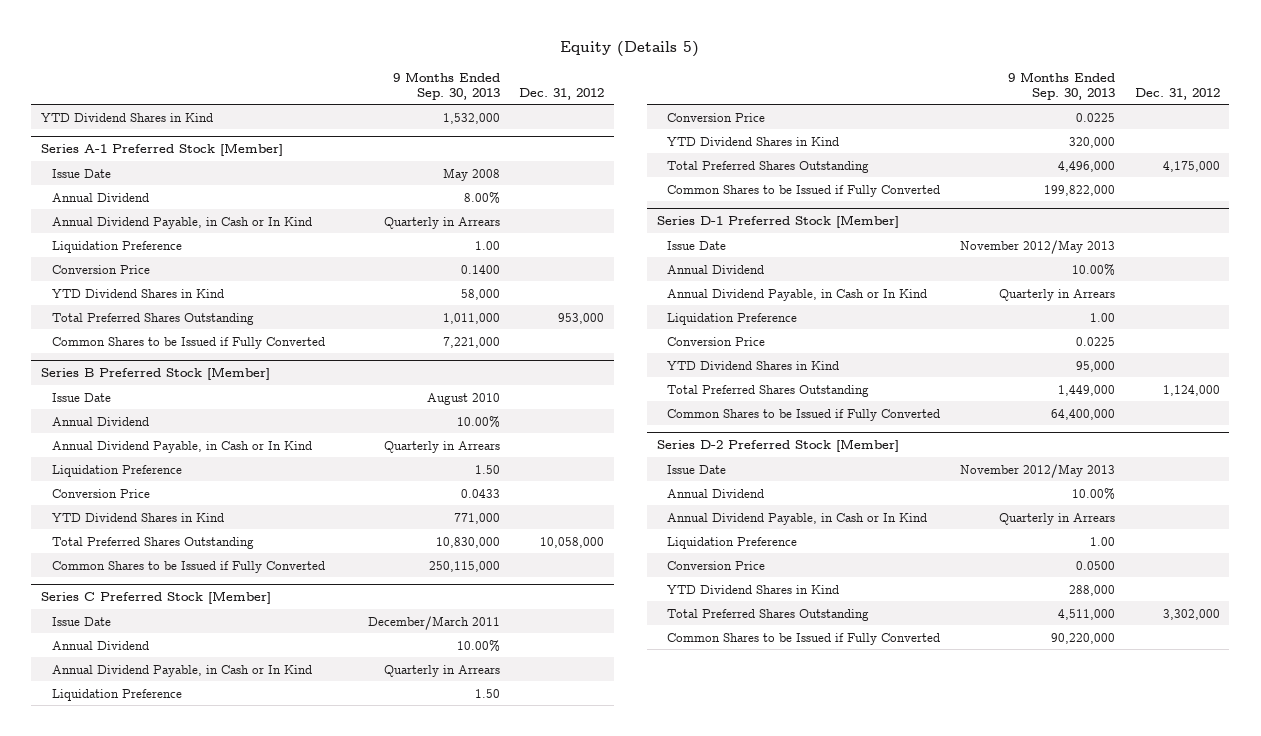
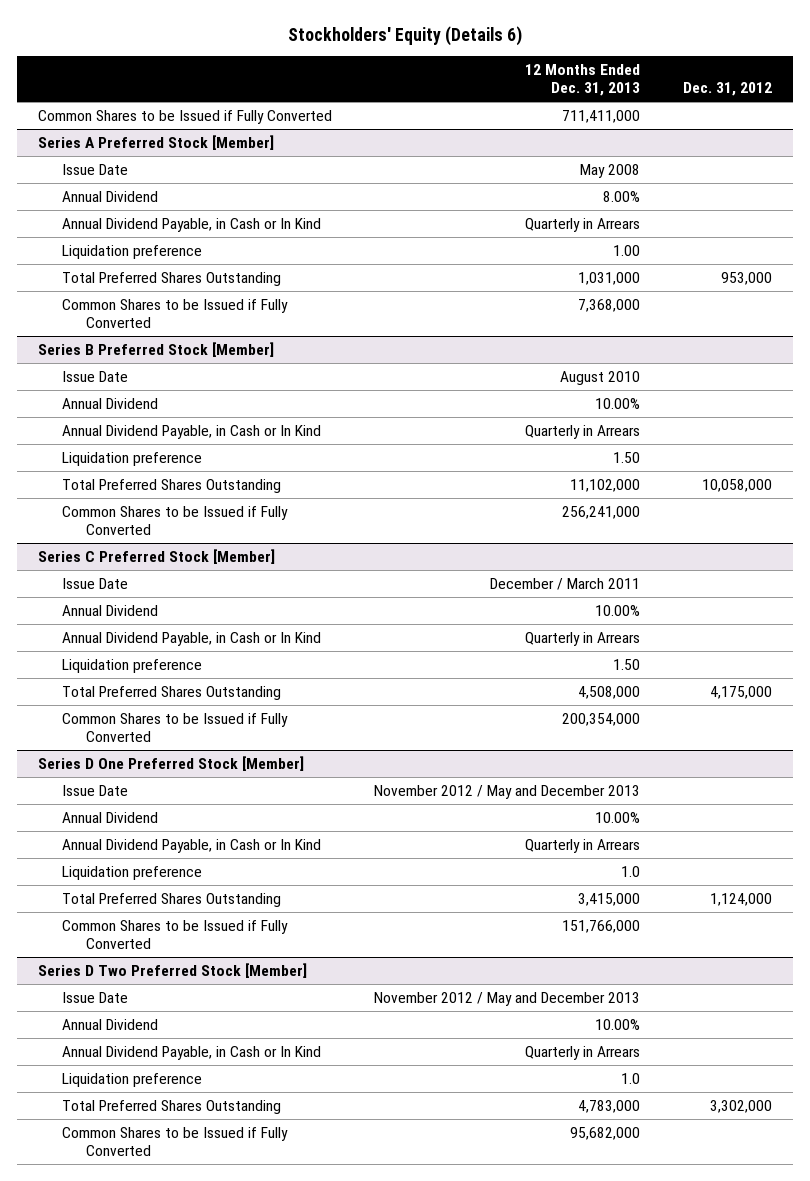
[560,40,700,57] Equity (Details 5) -> [287,25,522,46] Stockholders' Equity (Details 6)
[392,71,500,100] 9 Months Ended Sep. 30, 2013 -> none
none -> [525,64,641,96] 12 Months Ended Dec. 31, 2013
[41,112,214,122] YTD Dividend Shares in Kind -> none
none -> [38,110,333,125] Common Shares to be Issued if Fully Converted
[41,143,284,157] Series A-1 Preferred Stock [Member] -> [38,135,275,151] Series A Preferred Stock [Member]
[51,264,150,274] Conversion Price -> none
[51,288,224,298] YTD Dividend Shares in Kind -> none
[51,240,182,253] Liquidation Preference -> [62,245,203,260] Liquidation preference
[51,488,150,498] Conversion Price -> none
[51,512,224,522] YTD Dividend Shares in Kind -> none
[51,464,182,477] Liquidation Preference -> [62,452,203,467] Liquidation preference
[667,112,766,122] Conversion Price -> none
[667,136,840,146] YTD Dividend Shares in Kind -> none
[51,688,182,701] Liquidation Preference -> [62,659,203,674] Liquidation preference
[656,215,899,229] Series D-1 Preferred Stock [Member] -> [38,756,305,772] Series D One Preferred Stock [Member]
[667,336,766,346] Conversion Price -> none
[667,360,840,370] YTD Dividend Shares in Kind -> none
[667,312,798,325] Liquidation Preference -> [62,866,203,881] Liquidation preference
[656,439,899,453] Series D-2 Preferred Stock [Member] -> [38,963,308,979] Series D Two Preferred Stock [Member]
[667,560,766,570] Conversion Price -> none
[667,584,840,594] YTD Dividend Shares in Kind -> none
[667,536,798,549] Liquidation Preference -> [62,1073,203,1088] Liquidation preference

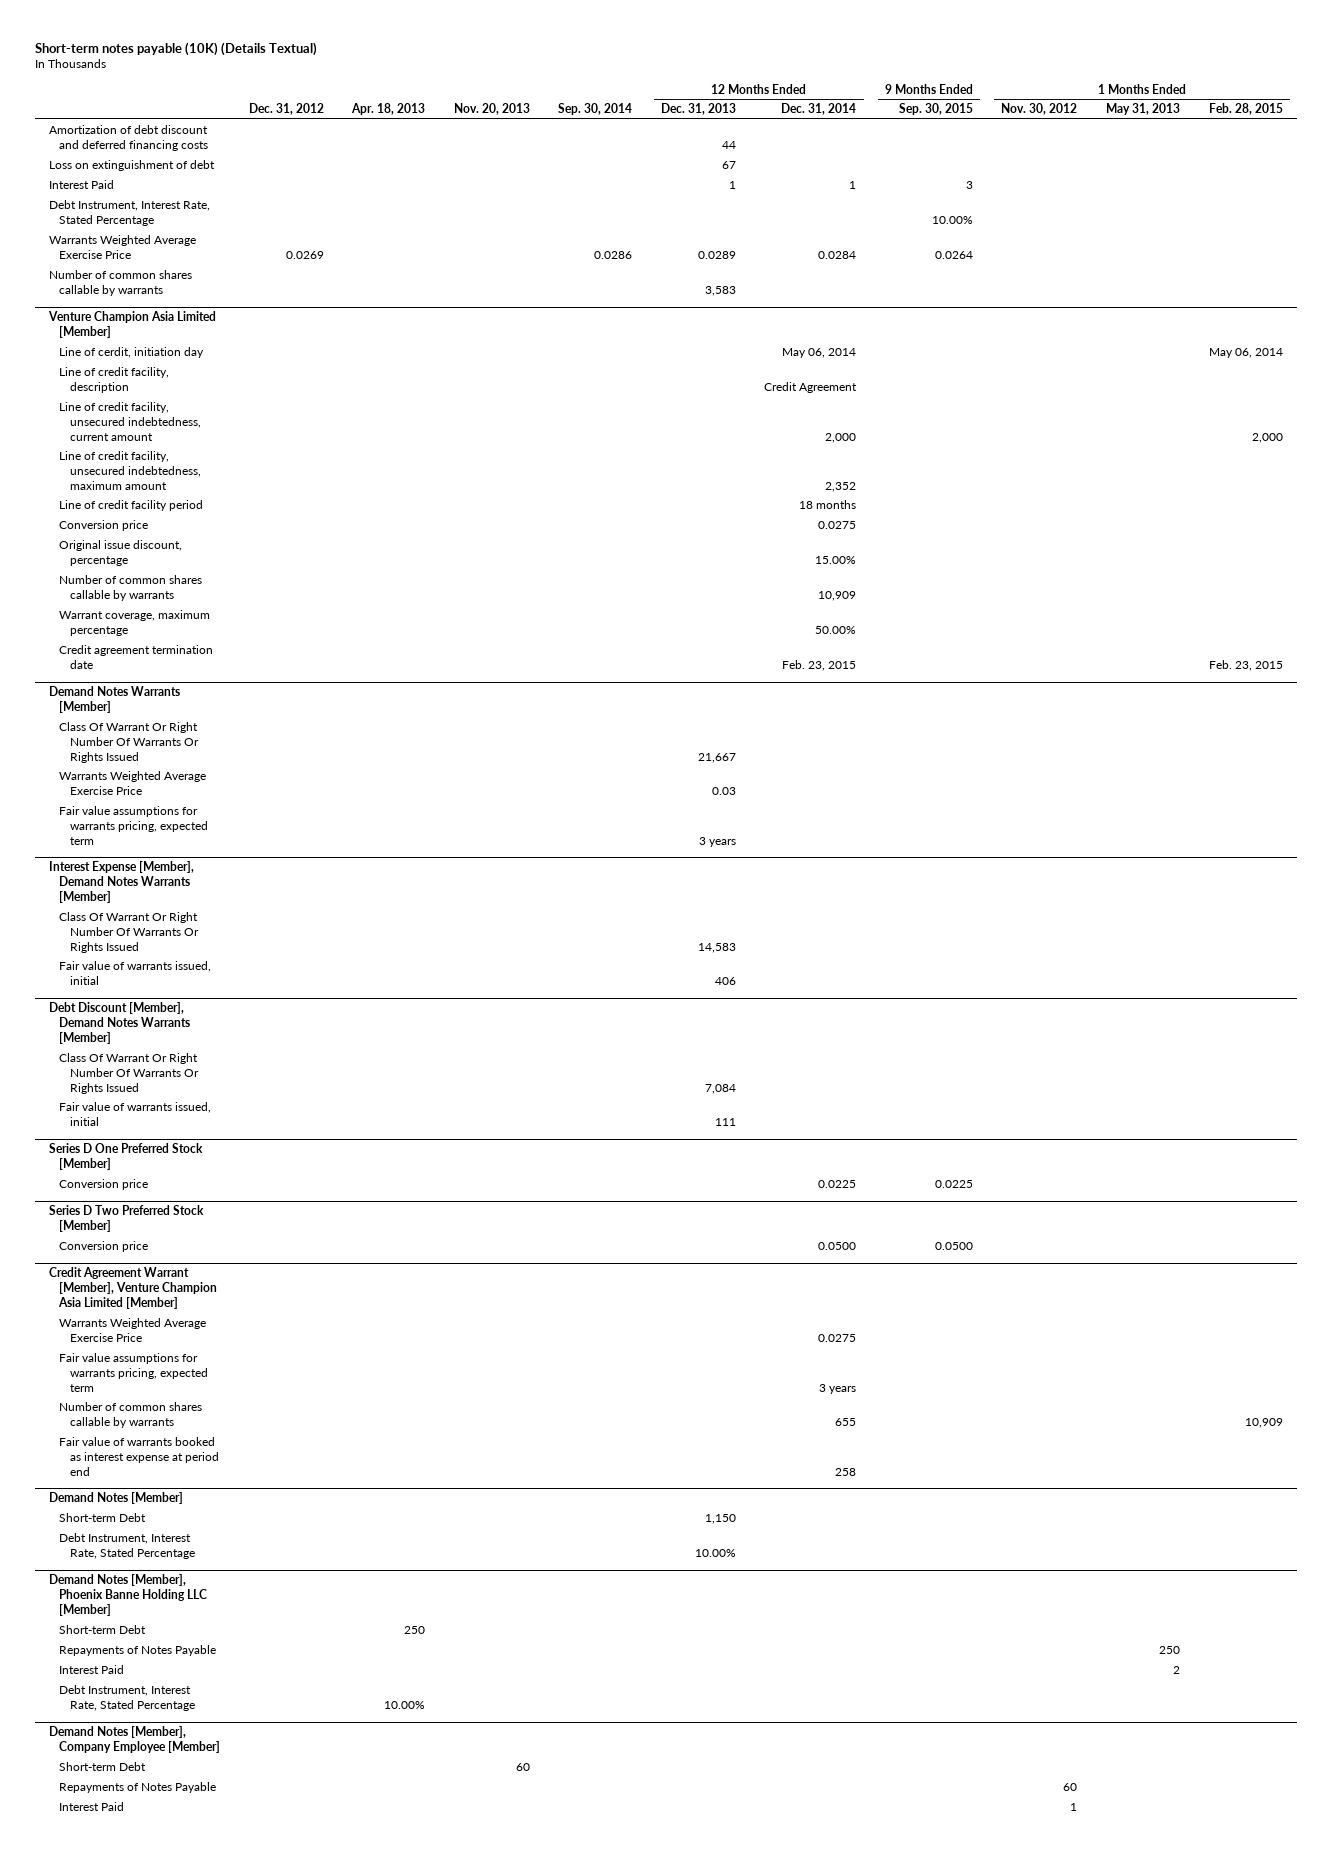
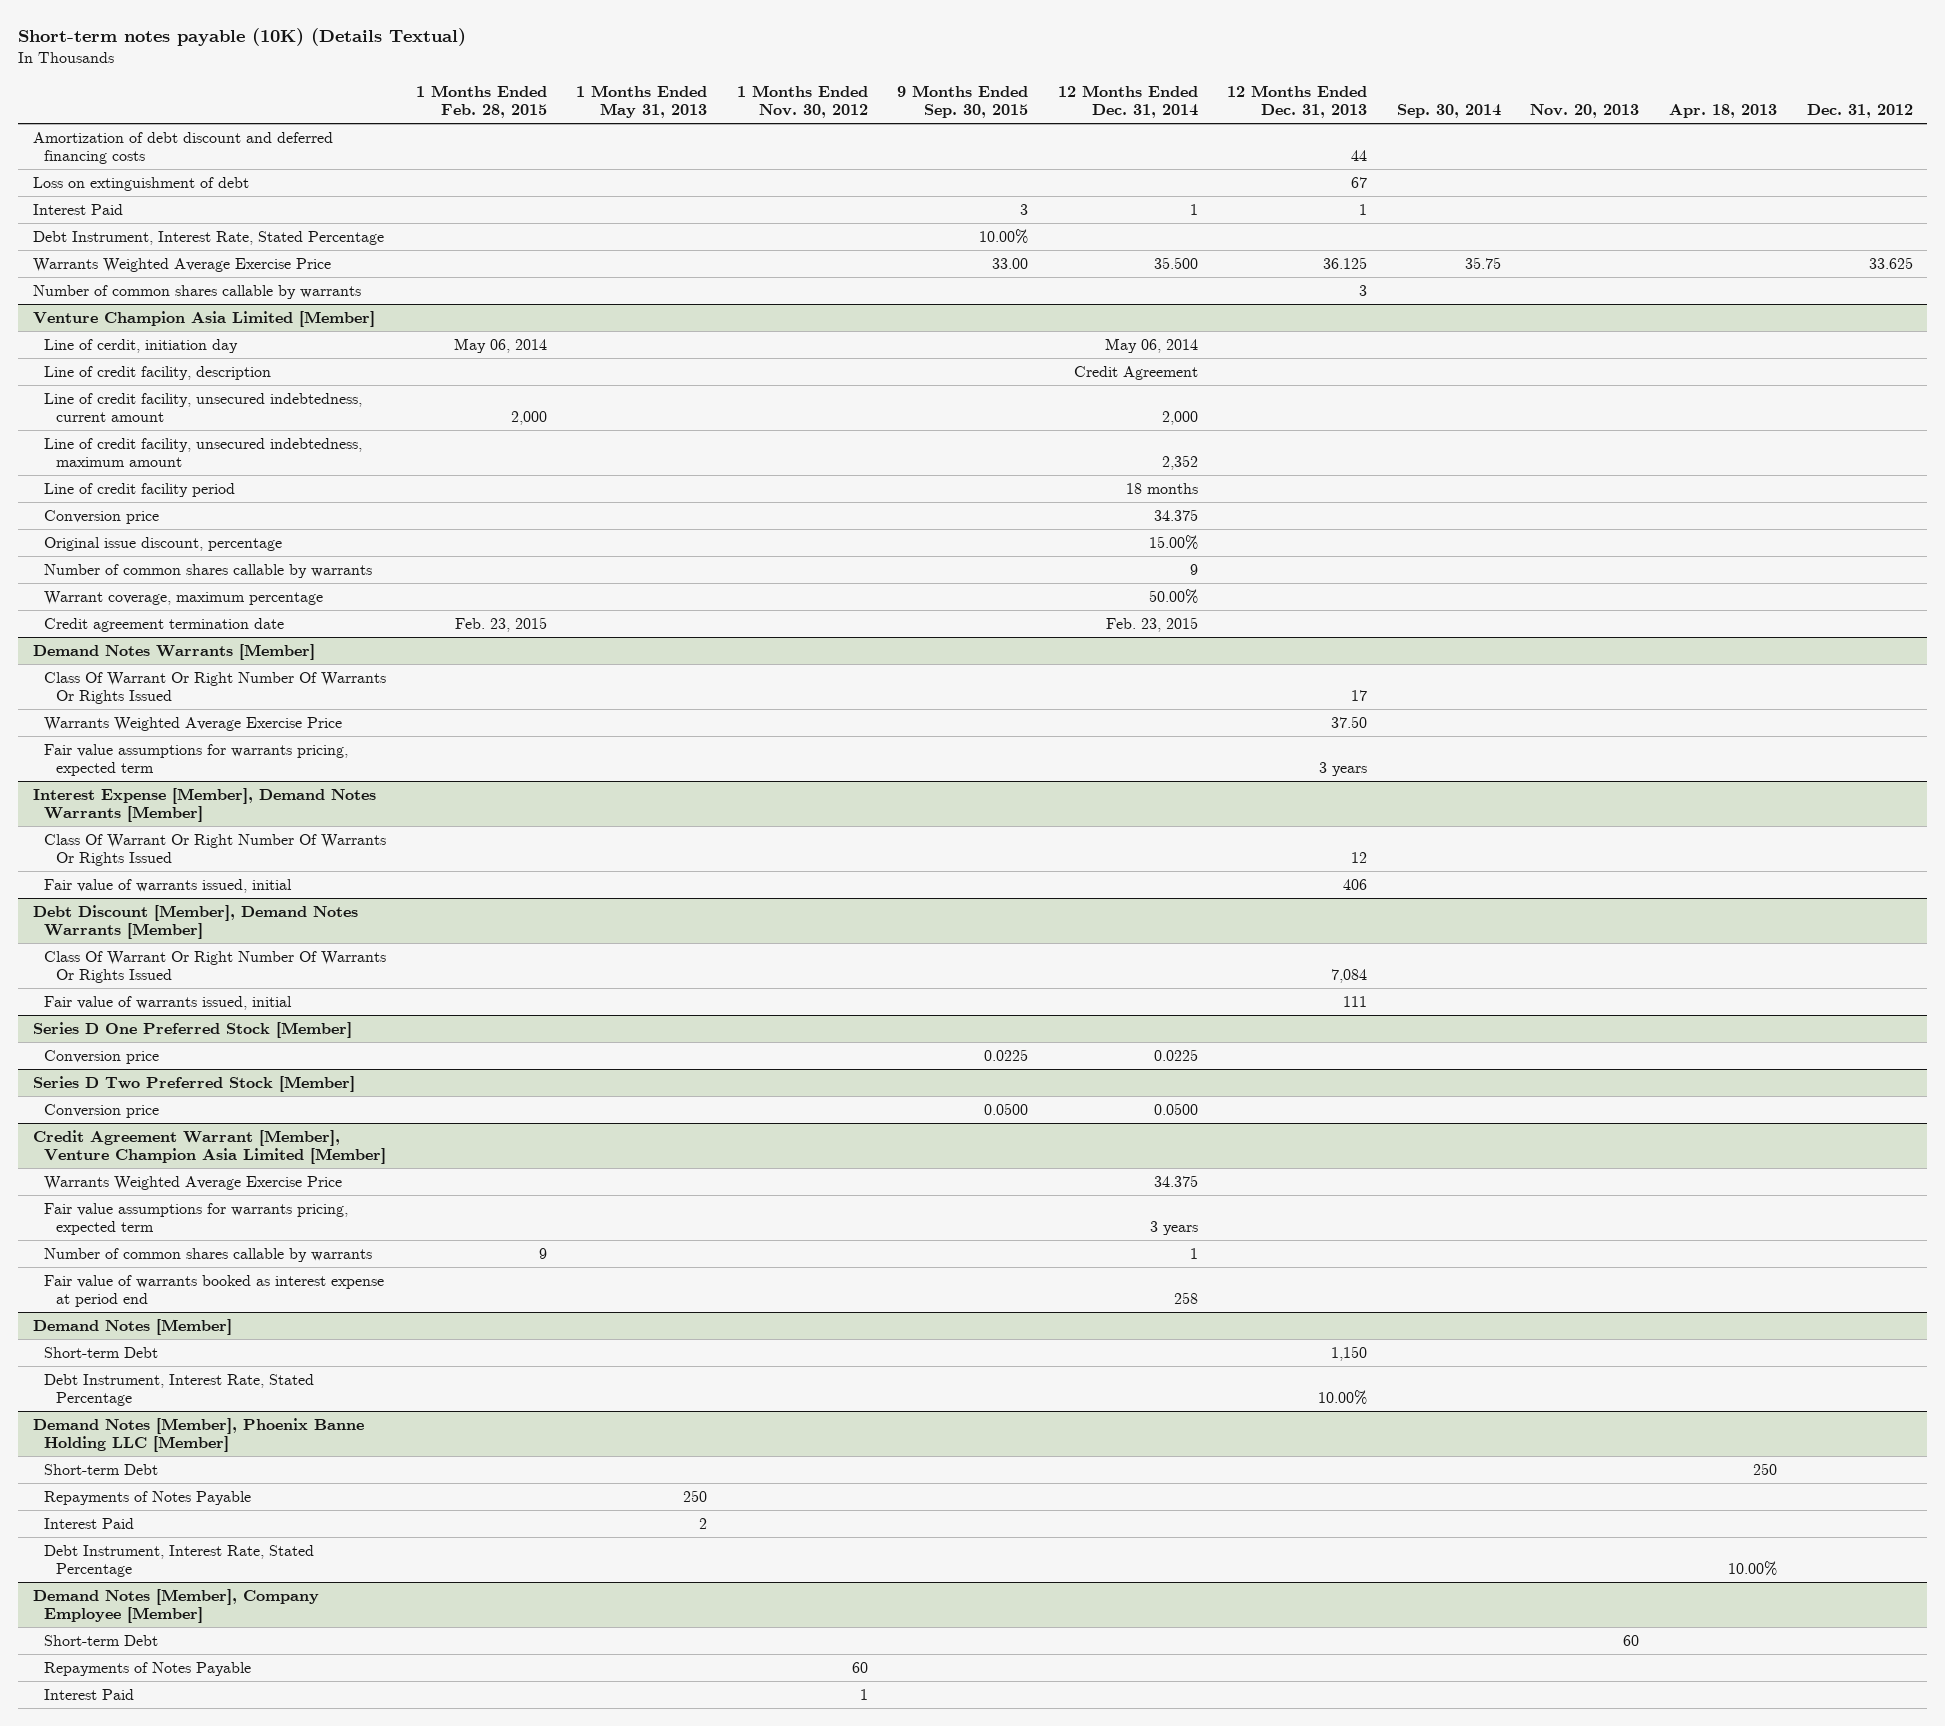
[285,250,324,259] 0.0269 -> [1868,256,1913,269] 33.625
[594,250,633,259] 0.0286 -> [1464,256,1501,269] 35.75
[697,250,736,259] 0.0289 -> [1323,256,1368,269] 36.125
[818,250,857,259] 0.0284 -> [1153,256,1198,269] 35.500
[934,250,973,259] 0.0264 -> [992,257,1029,269] 33.00
[704,285,736,296] 3,583 -> [1359,284,1368,296] 3
[818,520,857,529] 0.0275 -> [1153,508,1198,521] 34.375
[818,590,857,601] 10,909 -> [1189,563,1198,575] 9
[697,752,736,763] 21,667 -> [1351,690,1368,702] 17
[711,786,736,795] 0.03 -> [1331,715,1368,728] 37.50
[697,942,736,953] 14,583 -> [1351,852,1368,864] 12
[818,1333,857,1342] 0.0275 -> [1153,1174,1198,1187] 34.375
[835,1417,857,1426] 655 -> [1189,1247,1198,1259] 1
[1244,1417,1283,1428] 10,909 -> [538,1247,547,1259] 9

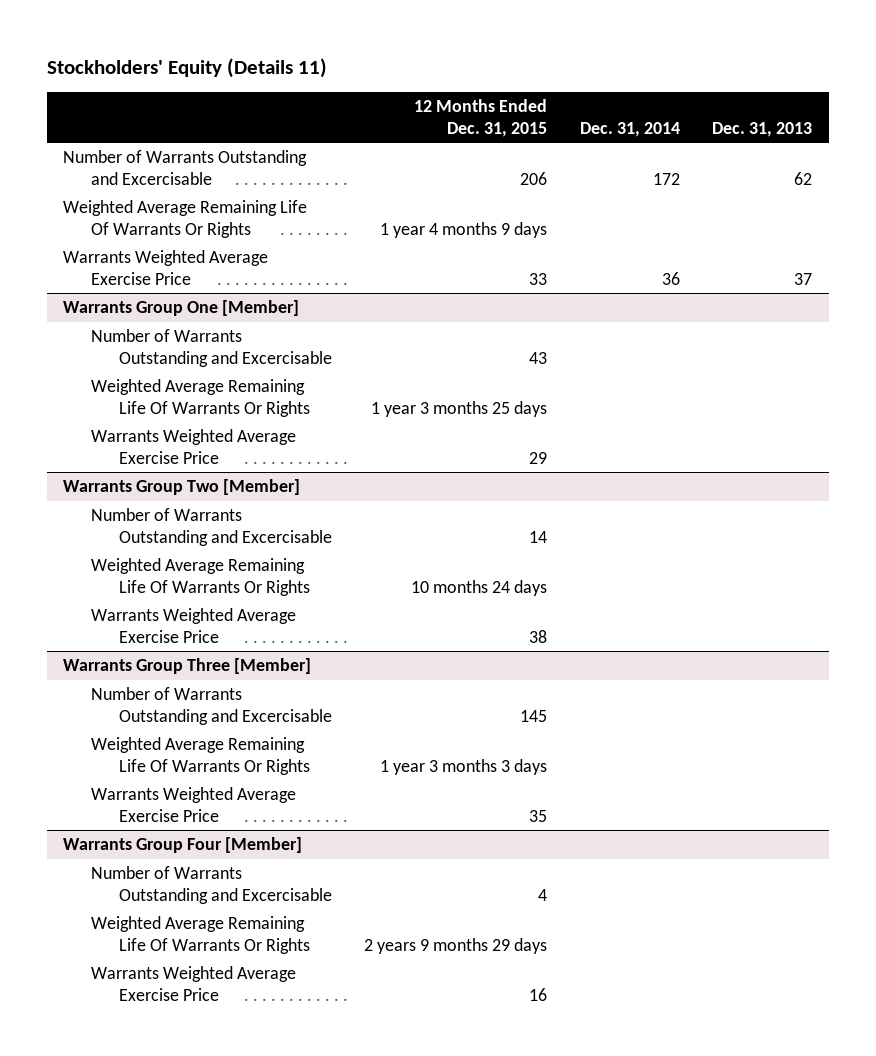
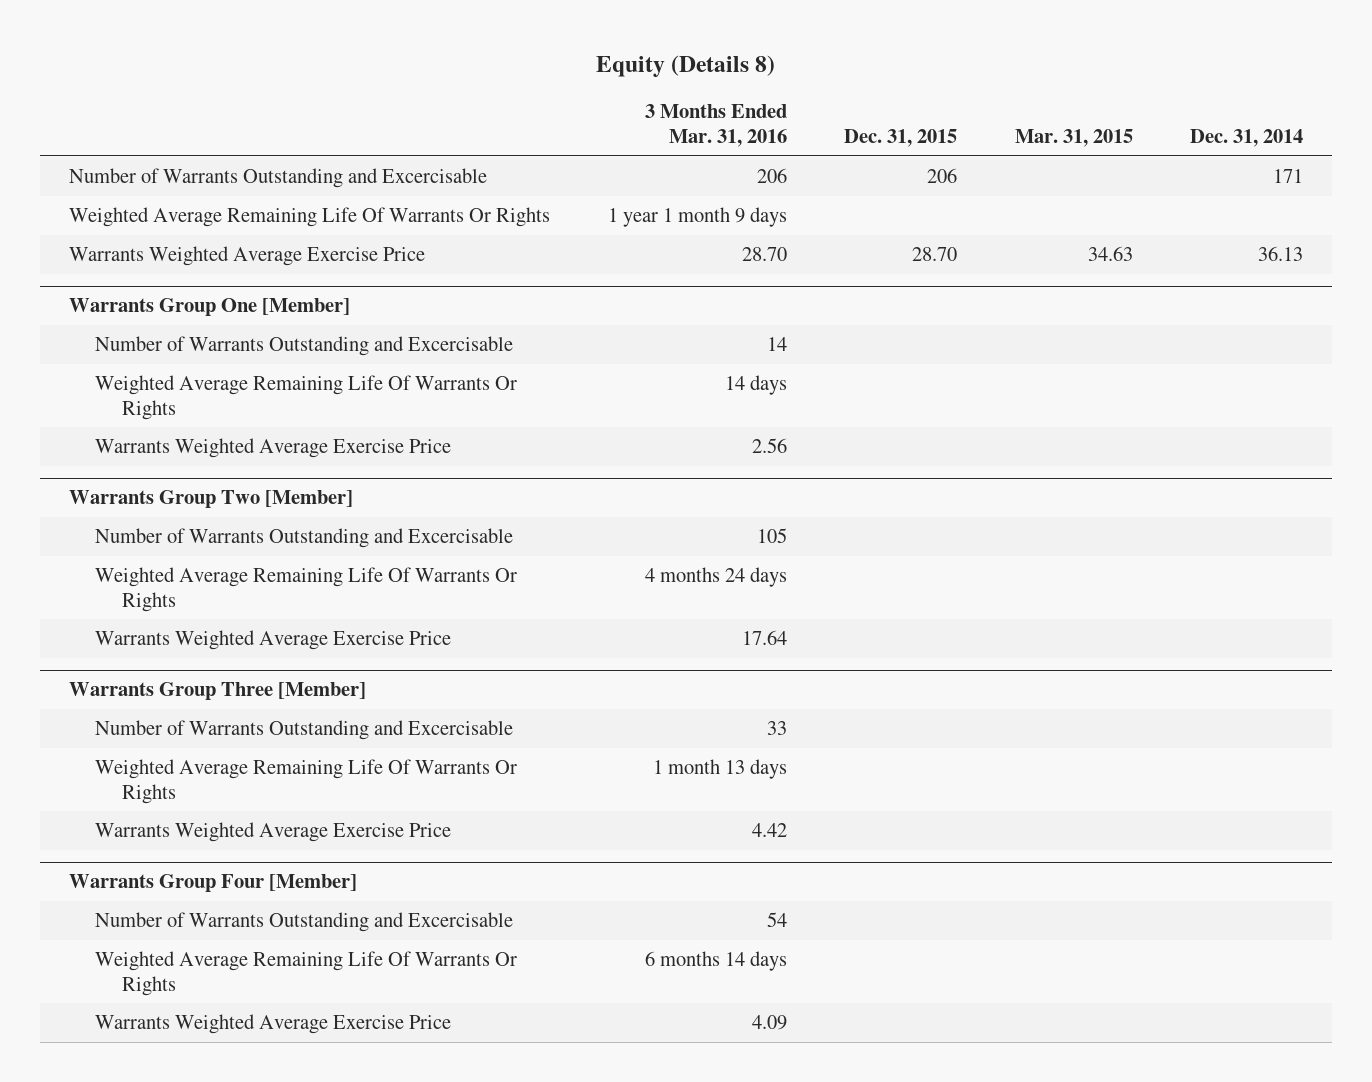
[46,58,327,79] Stockholders' Equity (Details 11) -> [596,54,776,77] Equity (Details 8)
[414,98,548,137] 12 Months Ended Dec. 31, 2015 -> none
[712,121,813,137] Dec. 31, 2013 -> none
none -> [644,104,787,148] 3 Months Ended Mar. 31, 2016
none -> [844,129,958,148] Dec. 31, 2015
none -> [1014,129,1133,148] Mar. 31, 2015
[652,172,680,185] 172 -> [1273,169,1304,184] 171
[661,271,680,285] 36 -> [1258,246,1304,262] 36.13

